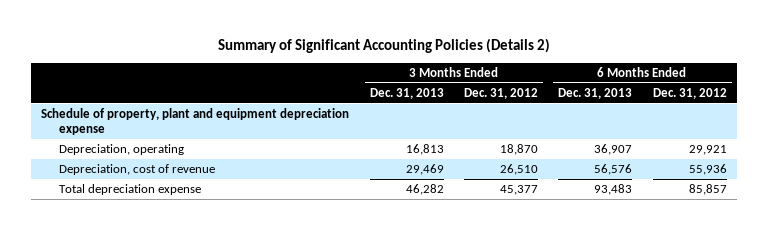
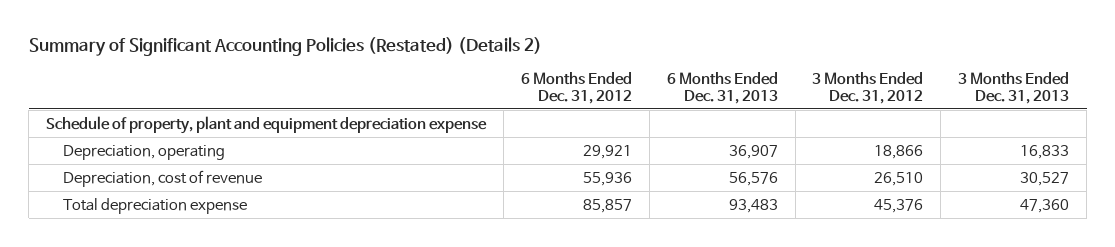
[217,38,550,54] Summary of Significant Accounting Policies (Details 2) -> [28,37,542,57] Summary of Significant Accounting Policies (Restated) (Details 2)
[405,144,444,156] 16,813 -> [1020,144,1070,159] 16,833
[499,144,538,156] 18,870 -> [874,144,924,159] 18,866
[405,164,444,176] 29,469 -> [1020,171,1070,186] 30,527
[405,184,444,196] 46,282 -> [1020,198,1070,213] 47,360
[499,185,538,196] 45,377 -> [874,198,924,213] 45,376

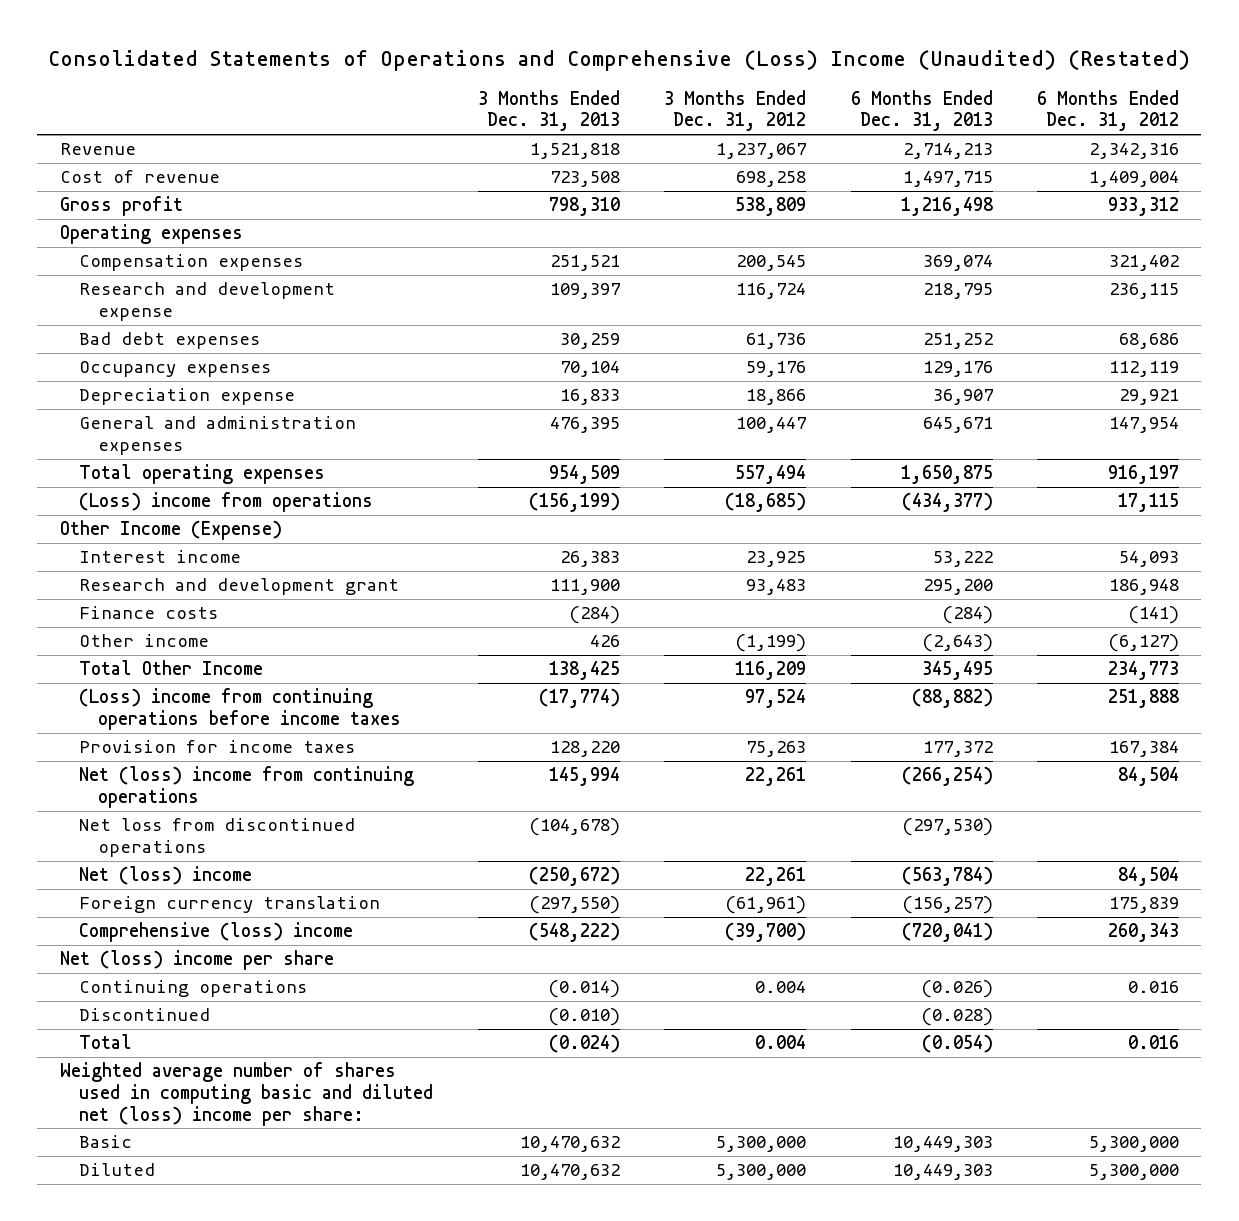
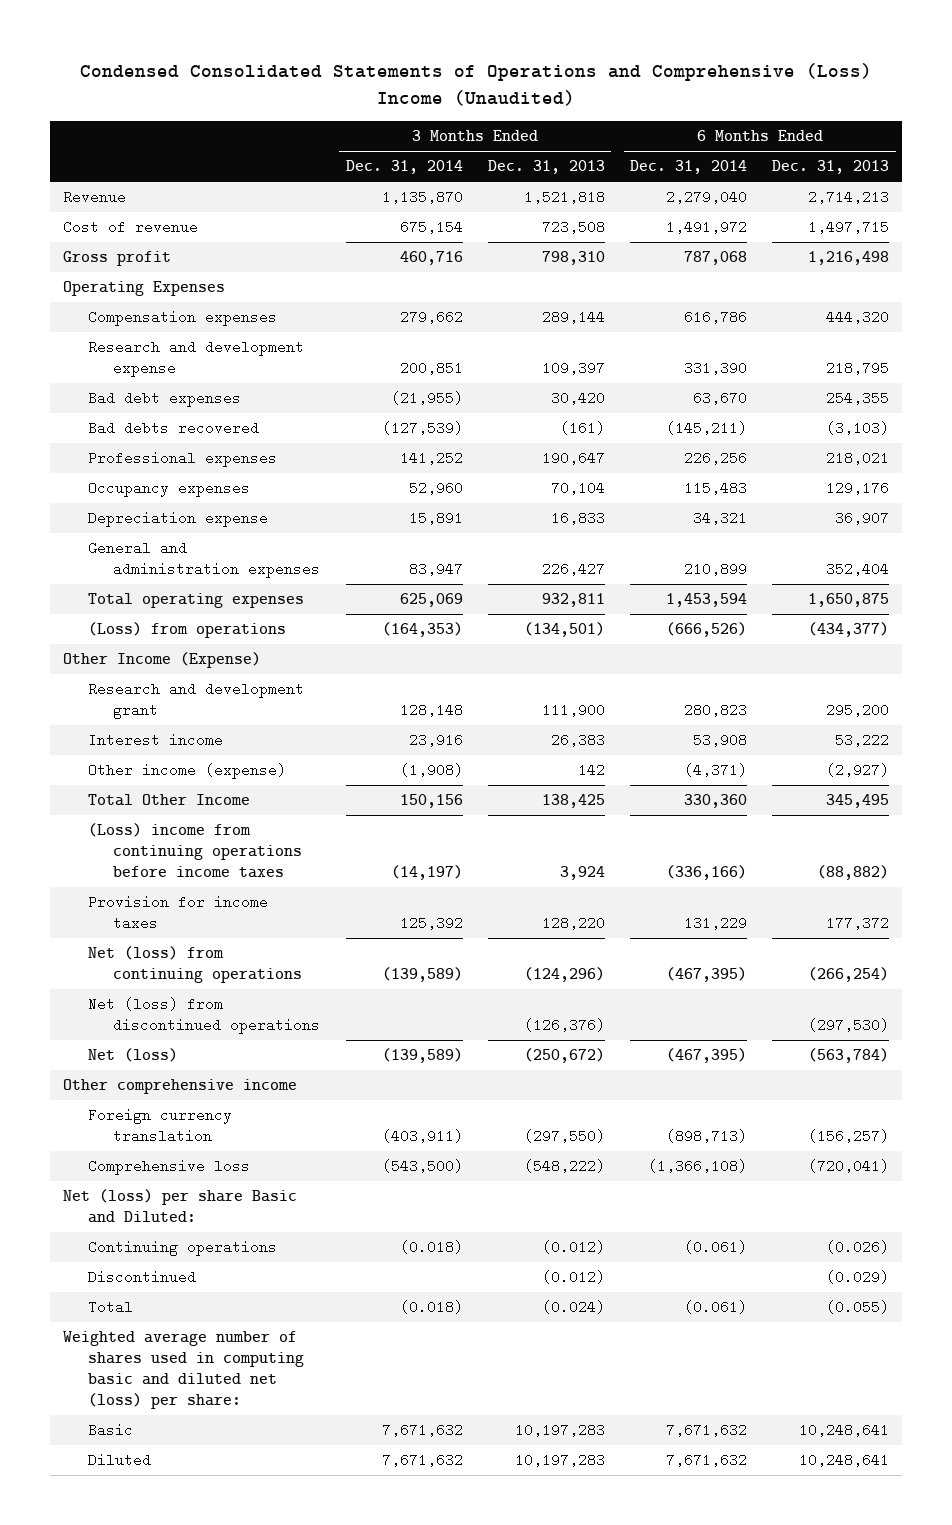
[48,50,1191,72] Consolidated Statements of Operations and Comprehensive (Loss) Income (Unaudited) (Restated) -> [80,63,873,106] Condensed Consolidated Statements of Operations and Comprehensive (Loss) Income (Unaudited)
[664,89,807,132] 3 Months Ended Dec. 31, 2012 -> none
[1037,89,1180,132] 6 Months Ended Dec. 31, 2012 -> none
none -> [345,160,463,175] Dec. 31, 2014
none -> [630,160,748,175] Dec. 31, 2014
[59,224,243,245] Operating expenses -> [62,281,225,297] Operating Expenses
[549,255,620,272] 251,521 -> [541,310,605,325] 289,144
[922,255,993,272] 369,074 -> [826,310,890,325] 444,320
[559,333,620,350] 30,259 -> [550,391,605,406] 30,420
[922,333,993,350] 251,252 -> [826,391,890,406] 254,355
none -> [88,421,260,436] Bad debts recovered
none -> [88,451,278,468] Professional expenses
[549,417,620,434] 476,395 -> [541,562,605,577] 226,427
[922,417,993,434] 645,671 -> [826,562,890,577] 352,404
[548,465,620,485] 954,509 -> [541,593,605,608] 932,811
[79,492,374,513] (Loss) income from operations -> [88,622,287,639] (Loss) from operations
[528,492,620,513] (156,199) -> [523,622,605,638] (134,501)
[79,606,219,620] Finance costs -> none
[79,550,242,564] Interest income -> [88,733,224,748] Interest income
[79,634,210,648] Other income -> [88,763,287,780] Other income (expense)
[589,635,620,648] 426 -> [577,763,605,778] 142
[921,634,993,653] (2,643) -> [826,763,890,778] (2,927)
[538,688,620,709] (17,774) -> [559,866,605,881] 3,924
[79,766,415,808] Net (loss) income from continuing operations -> [88,946,303,984] Net (loss) from continuing operations
[548,767,620,787] 145,994 -> [523,967,605,983] (124,296)
[79,818,356,857] Net loss from discontinued operations -> [88,997,321,1035] Net (loss) from discontinued operations
[528,818,620,837] (104,678) -> [523,1018,605,1033] (126,376)
[79,866,253,886] Net (loss) income -> [88,1048,179,1063] Net (loss)
none -> [62,1079,297,1095] Other comprehensive income
[79,922,354,943] Comprehensive (loss) income -> [88,1159,251,1176] Comprehensive loss
[59,950,334,971] Net (loss) income per share -> [62,1189,297,1224] Net (loss) per share Basic and Diluted:
[547,980,620,999] (0.014) -> [541,1240,605,1255] (0.012)
[547,1008,620,1027] (0.010) -> [541,1270,605,1285] (0.012)
[920,1008,993,1027] (0.028) -> [826,1270,890,1285] (0.029)
[921,1034,993,1054] (0.054) -> [826,1300,890,1315] (0.055)
[59,1062,434,1126] Weighted average number of shares used in computing basic and diluted net (loss) income per share: -> [62,1331,305,1410] Weighted average number of shares used in computing basic and diluted net (loss) per share:
[519,1136,620,1153] 10,470,632 -> [514,1423,605,1438] 10,197,283
[892,1136,993,1153] 10,449,303 -> [799,1423,890,1438] 10,248,641
[519,1164,620,1181] 10,470,632 -> [514,1453,605,1468] 10,197,283
[892,1164,993,1181] 10,449,303 -> [799,1453,890,1468] 10,248,641

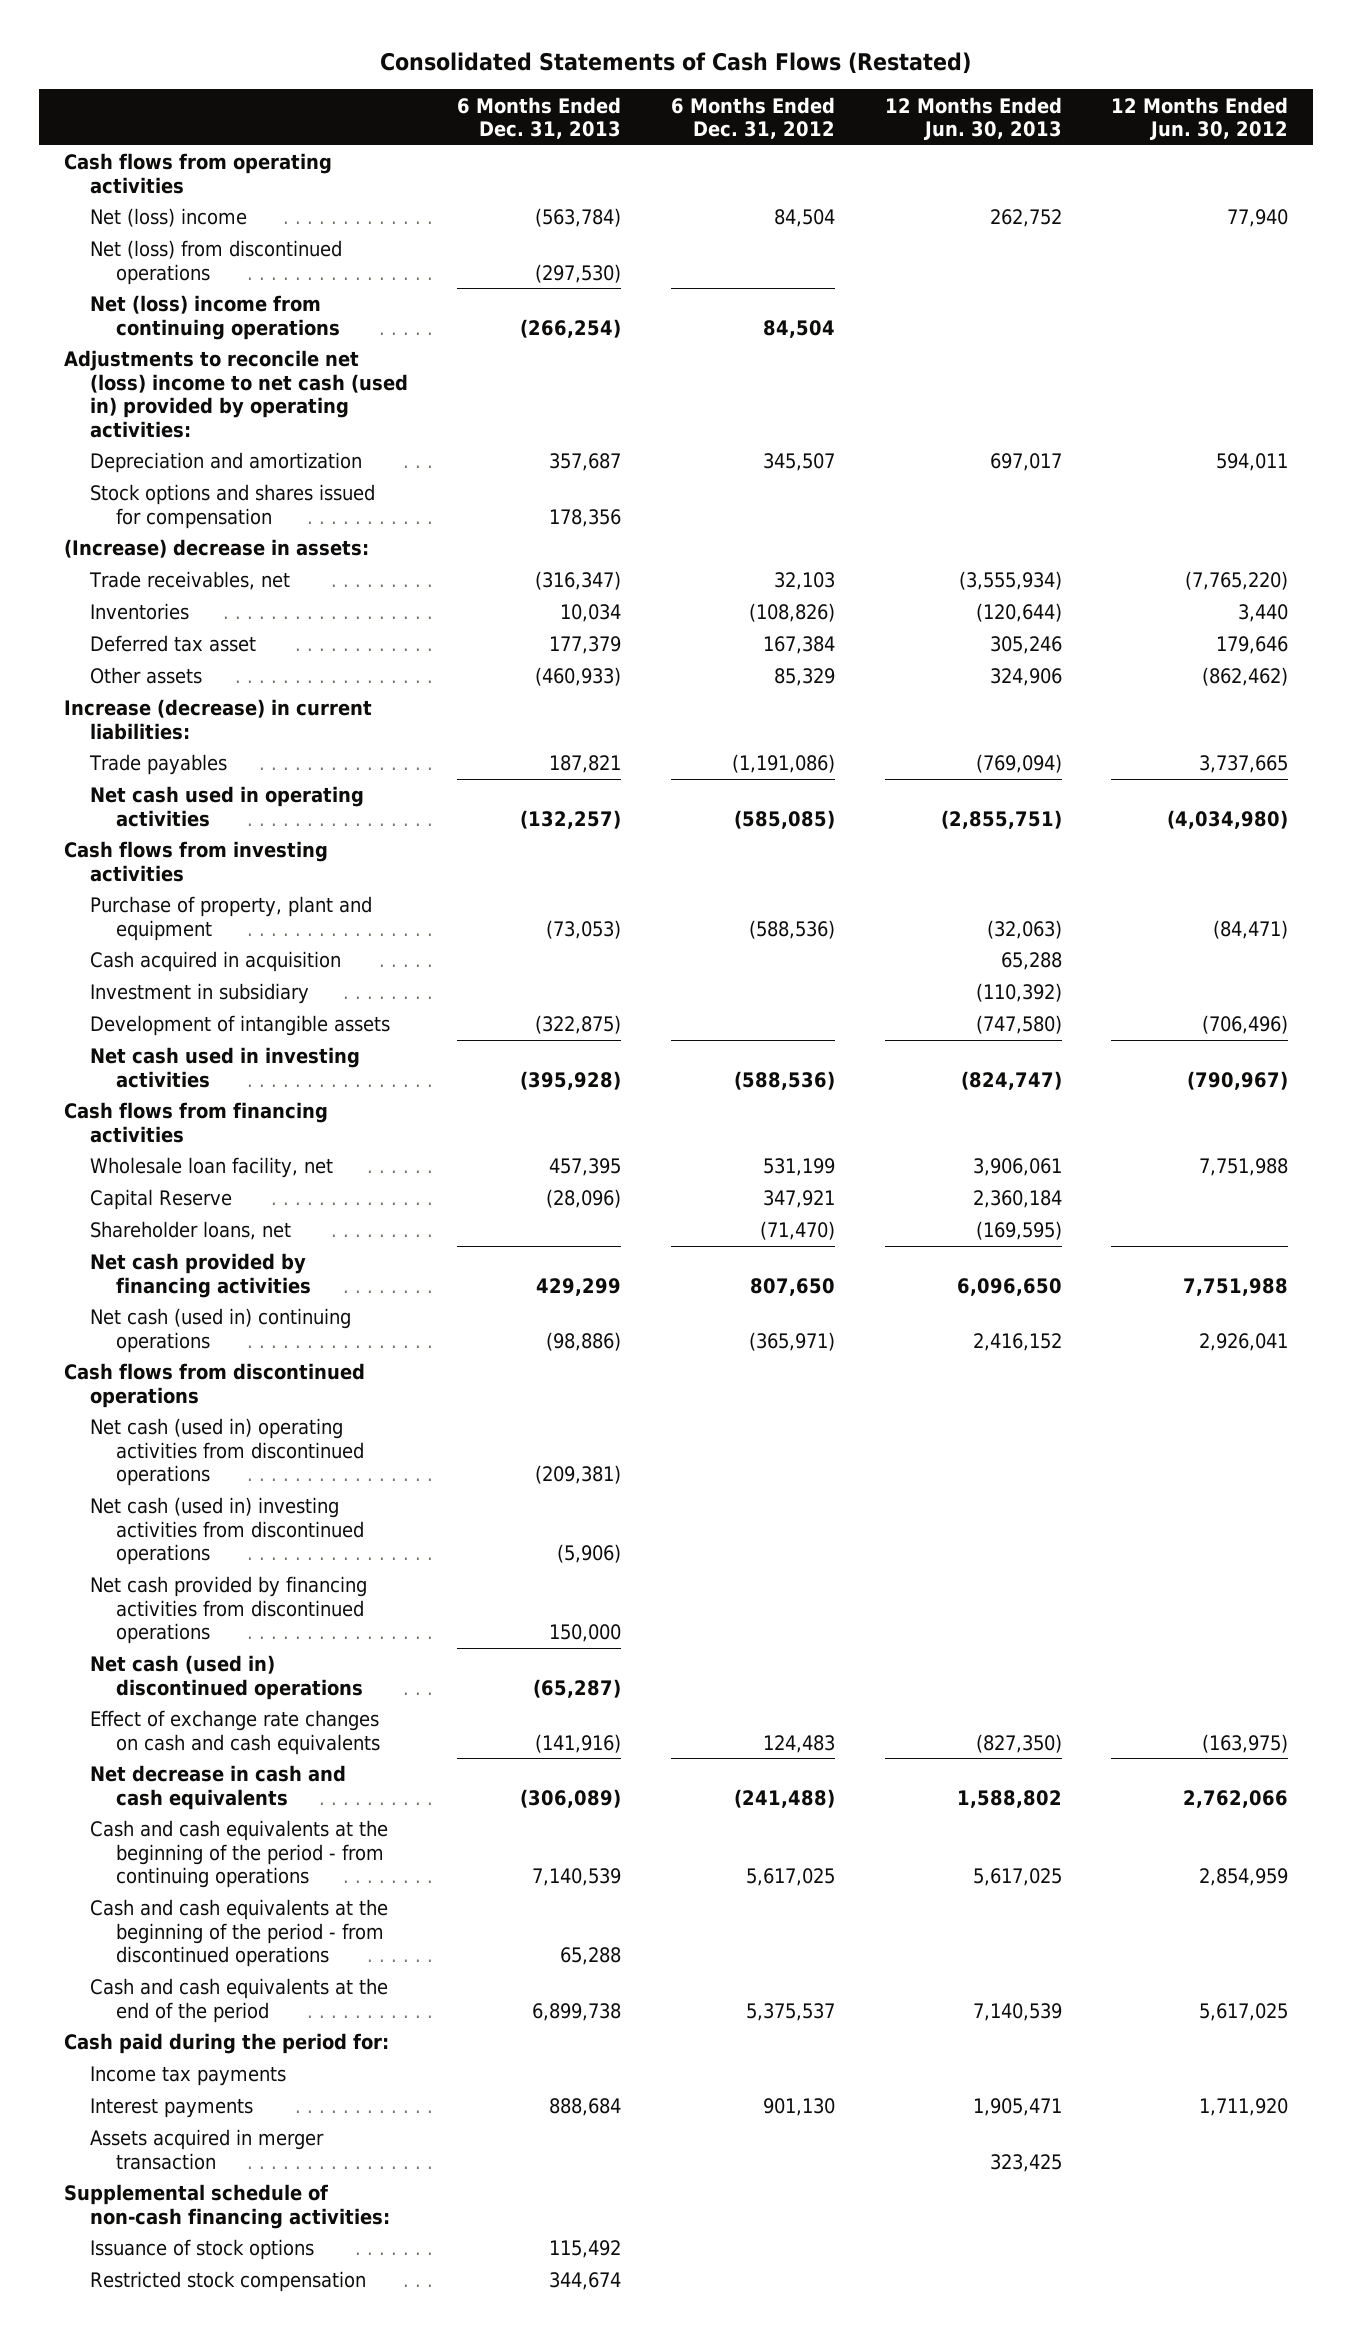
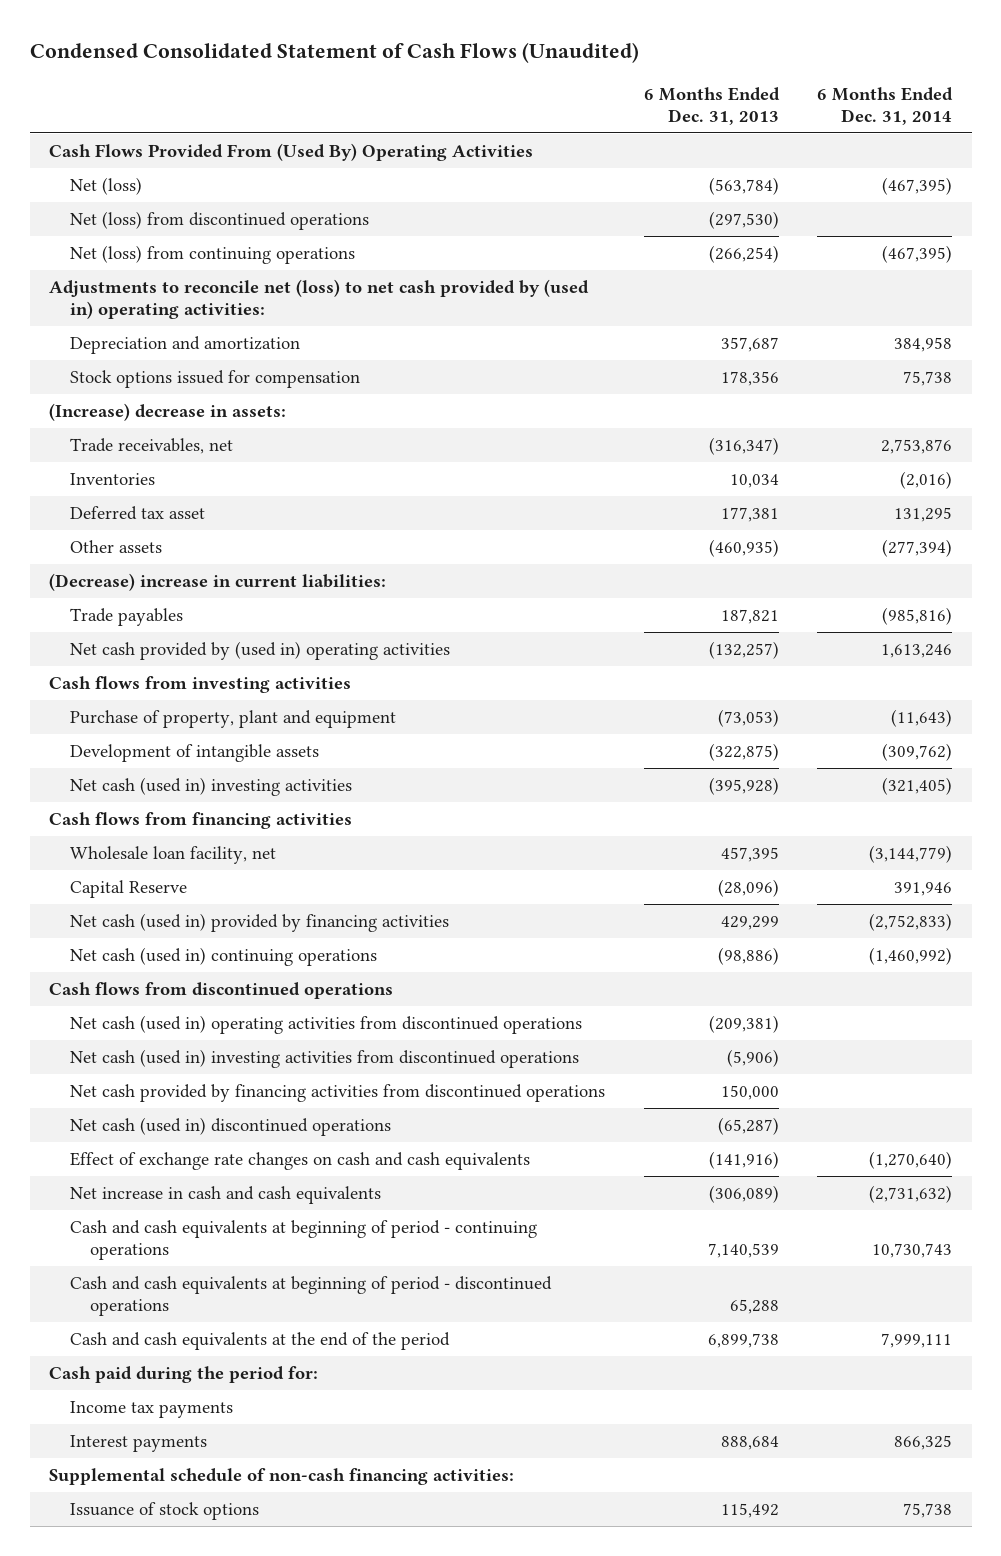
[380,51,972,74] Consolidated Statements of Cash Flows (Restated) -> [29,42,639,64] Condensed Consolidated Statement of Cash Flows (Unaudited)
[670,96,835,140] 6 Months Ended Dec. 31, 2012 -> none
[884,96,1062,141] 12 Months Ended Jun. 30, 2013 -> none
[1111,96,1289,141] 12 Months Ended Jun. 30, 2012 -> none
none -> [817,87,954,125] 6 Months Ended Dec. 31, 2014
[64,153,333,194] Cash flows from operating activities -> [49,143,534,162] Cash Flows Provided From (Used By) Operating Activities
[89,208,247,228] Net (loss) income -> [69,177,142,196] Net (loss)
[89,295,340,340] Net (loss) income from continuing operations -> [69,245,355,265] Net (loss) from continuing operations
[64,350,408,438] Adjustments to reconcile net (loss) income to net cash (used in) provided by operating activities: -> [49,279,590,319] Adjustments to reconcile net (loss) to net cash provided by (used in) operating activities:
[89,484,375,529] Stock options and shares issued for compensation -> [69,370,360,389] Stock options issued for compensation
[549,636,622,655] 177,379 -> [720,507,779,523] 177,381
[535,667,622,687] (460,933) -> [708,539,779,558] (460,935)
[64,699,373,740] Increase (decrease) in current liabilities: -> [49,573,387,592] (Decrease) increase in current liabilities:
[89,786,364,827] Net cash used in operating activities -> [69,641,450,661] Net cash provided by (used in) operating activities
[89,951,341,973] Cash acquired in acquisition -> none
[89,983,309,1005] Investment in subsidiary -> none
[89,1047,360,1088] Net cash used in investing activities -> [69,777,352,797] Net cash (used in) investing activities
[89,1221,291,1241] Shareholder loans, net -> none
[89,1253,311,1298] Net cash provided by financing activities -> [69,913,449,933] Net cash (used in) provided by financing activities
[89,1765,346,1810] Net decrease in cash and cash equivalents -> [69,1186,381,1205] Net increase in cash and cash equivalents
[89,1820,388,1889] Cash and cash equivalents at the beginning of the period - from continuing operations -> [69,1220,537,1260] Cash and cash equivalents at beginning of period - continuing operations
[89,1899,388,1968] Cash and cash equivalents at the beginning of the period - from discontinued operations -> [69,1276,552,1316] Cash and cash equivalents at beginning of period - discontinued operations
[89,2129,324,2170] Assets acquired in merger transaction -> none
[89,2271,366,2293] Restricted stock compensation -> none

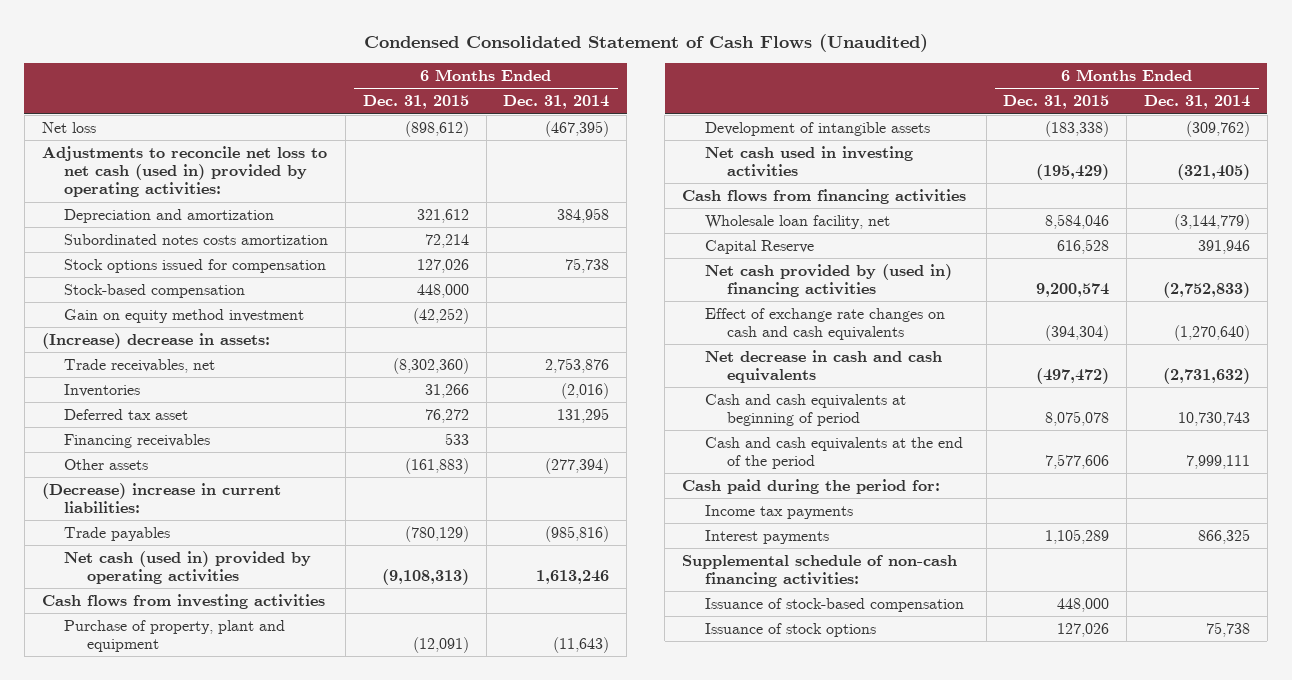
[643,87,780,125] 6 Months Ended Dec. 31, 2013 -> none
none -> [362,95,469,110] Dec. 31, 2015
[49,143,534,162] Cash Flows Provided From (Used By) Operating Activities -> none
[69,211,369,231] Net (loss) from discontinued operations -> none
[69,245,355,265] Net (loss) from continuing operations -> none
[69,177,142,196] Net (loss) -> [41,121,96,133] Net loss
[49,279,590,319] Adjustments to reconcile net (loss) to net cash provided by (used in) operating activities: -> [41,145,327,198] Adjustments to reconcile net loss to net cash (used in) provided by operating activities:
none -> [64,233,329,245] Subordinated notes costs amortization
none -> [64,283,246,298] Stock-based compensation
none -> [64,308,305,323] Gain on equity method investment
none -> [64,433,211,448] Financing receivables
[69,641,450,661] Net cash provided by (used in) operating activities -> [64,550,312,585] Net cash (used in) provided by operating activities
[69,777,352,797] Net cash (used in) investing activities -> [704,145,913,178] Net cash used in investing activities
[69,947,377,967] Net cash (used in) continuing operations -> none
[49,982,394,1000] Cash flows from discontinued operations -> none
[69,1015,582,1035] Net cash (used in) operating activities from discontinued operations -> none
[69,1049,579,1069] Net cash (used in) investing activities from discontinued operations -> none
[69,1084,605,1103] Net cash provided by financing activities from discontinued operations -> none
[69,1117,391,1137] Net cash (used in) discontinued operations -> none
[69,913,449,933] Net cash (used in) provided by financing activities -> [704,263,952,298] Net cash provided by (used in) financing activities
[69,1276,552,1316] Cash and cash equivalents at beginning of period - discontinued operations -> none
[69,1186,381,1205] Net increase in cash and cash equivalents -> [704,349,942,384] Net decrease in cash and cash equivalents
[69,1220,537,1260] Cash and cash equivalents at beginning of period - continuing operations -> [704,393,906,427] Cash and cash equivalents at beginning of period
none -> [704,597,964,612] Issuance of stock-based compensation

